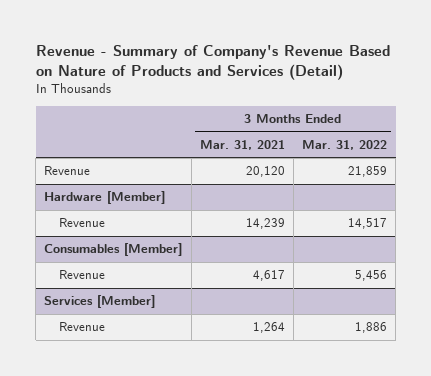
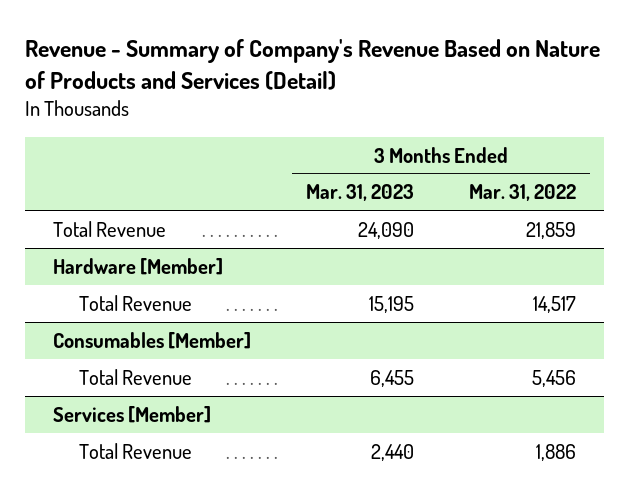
[199,139,285,150] Mar. 31, 2021 -> none
none -> [306,184,415,202] Mar. 31, 2023
[44,166,91,176] Revenue -> [52,220,166,237] Total Revenue
[59,218,106,228] Revenue -> [79,294,193,311] Total Revenue
[59,270,106,280] Revenue -> [79,368,193,385] Total Revenue
[59,322,106,332] Revenue -> [79,442,193,459] Total Revenue

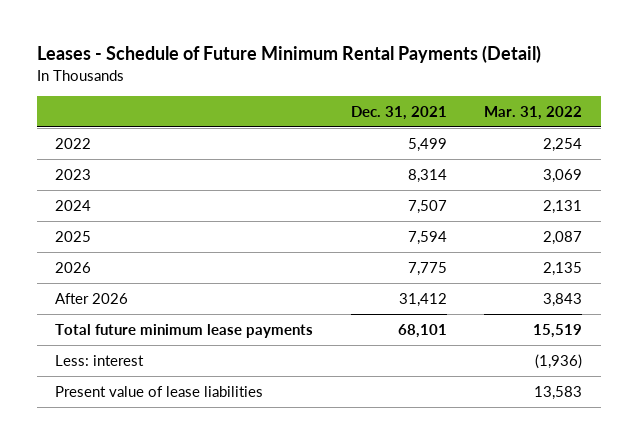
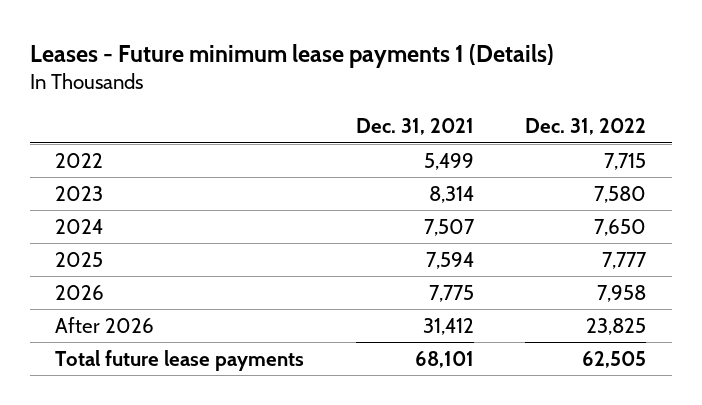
[36,45,541,64] Leases - Schedule of Future Minimum Rental Payments (Detail) -> [29,43,554,68] Leases - Future minimum lease payments 1 (Details)
[484,105,583,120] Mar. 31, 2022 -> none
none -> [525,118,647,136] Dec. 31, 2022
[55,354,145,366] Less: interest -> none
[55,385,264,397] Present value of lease liabilities -> none
[55,323,314,338] Total future minimum lease payments -> [55,349,305,371] Total future lease payments

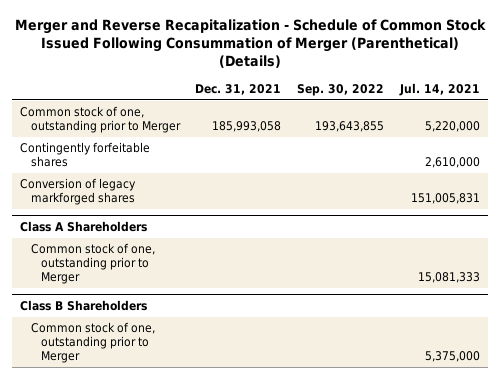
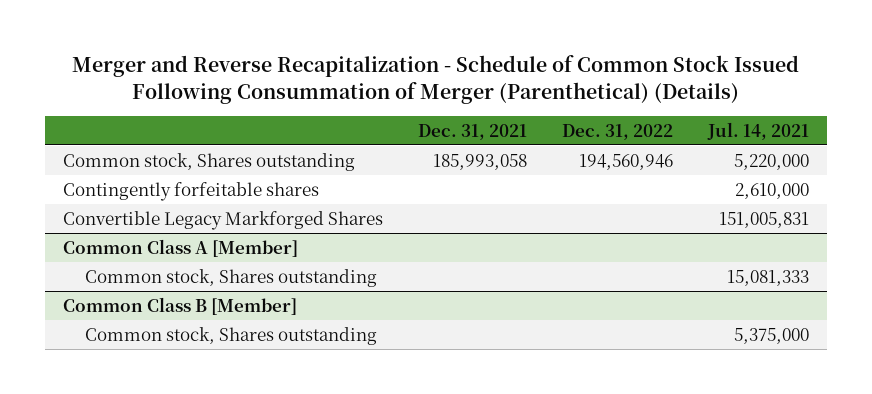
[297,83,385,96] Sep. 30, 2022 -> none
none -> [562,123,674,140] Dec. 31, 2022
[19,106,181,134] Common stock of one, outstanding prior to Merger -> [62,152,355,171] Common stock, Shares outstanding
[19,178,136,206] Conversion of legacy markforged shares -> [62,210,383,230] Convertible Legacy Markforged Shares
[19,221,147,233] Class A Shareholders -> [62,238,298,257] Common Class A [Member]
[30,243,155,285] Common stock of one, outstanding prior to Merger -> [84,268,377,287] Common stock, Shares outstanding
[19,300,147,312] Class B Shareholders -> [62,296,297,315] Common Class B [Member]
[30,322,155,364] Common stock of one, outstanding prior to Merger -> [84,326,377,345] Common stock, Shares outstanding

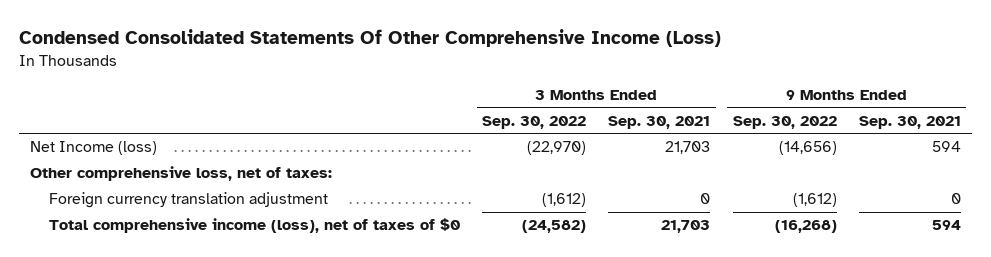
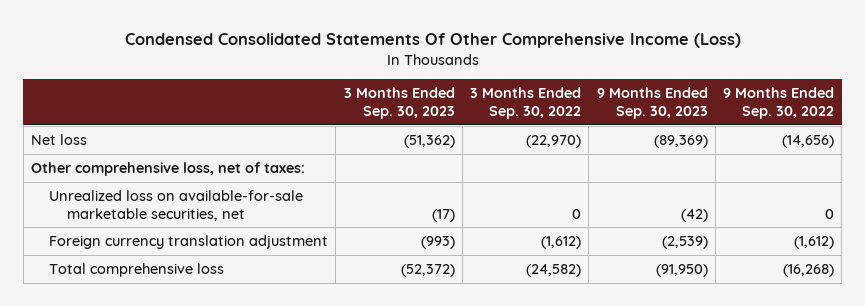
[608,116,711,130] Sep. 30, 2021 -> none
[858,116,961,130] Sep. 30, 2021 -> none
none -> [343,87,455,119] 3 Months Ended Sep. 30, 2023
none -> [596,87,708,119] 9 Months Ended Sep. 30, 2023
[29,141,157,156] Net Income (loss) -> [30,133,87,145] Net loss
none -> [48,189,303,221] Unrealized loss on available-for-sale marketable securities, net
[48,218,460,234] Total comprehensive income (loss), net of taxes of $0 -> [48,262,224,277] Total comprehensive loss

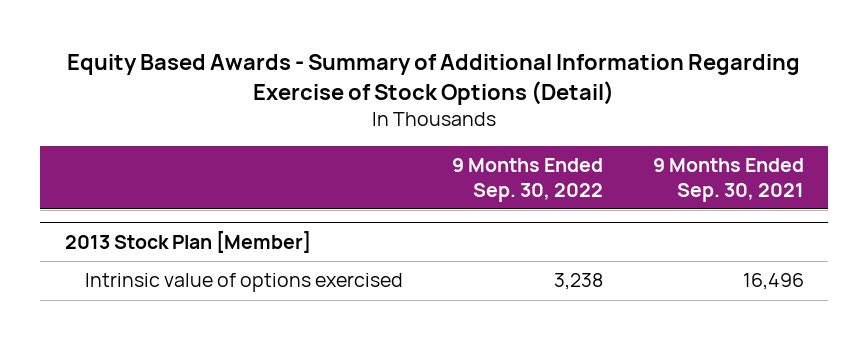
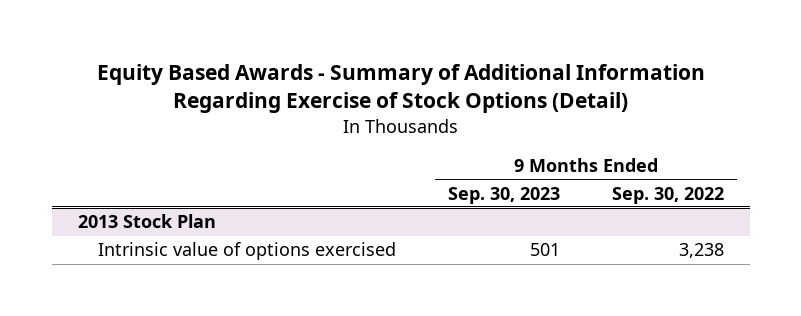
[652,157,804,202] 9 Months Ended Sep. 30, 2021 -> none
none -> [448,186,561,204] Sep. 30, 2023
[64,230,311,253] 2013 Stock Plan [Member] -> [77,214,216,229] 2013 Stock Plan

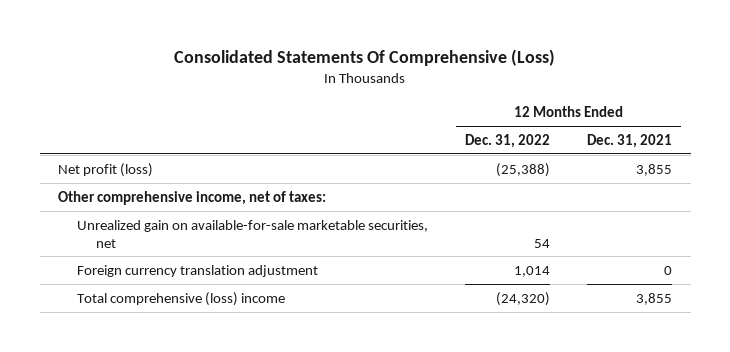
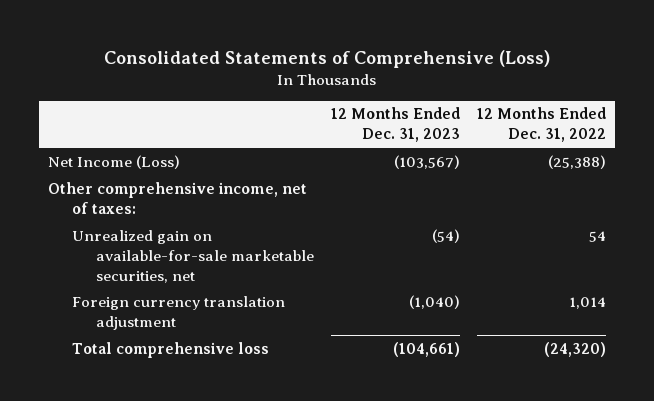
[174,49,556,67] Consolidated Statements Of Comprehensive (Loss) -> [103,49,550,68] Consolidated Statements of Comprehensive (Loss)
[587,133,673,148] Dec. 31, 2021 -> none
none -> [330,107,460,143] 12 Months Ended Dec. 31, 2023
[58,162,154,177] Net profit (loss) -> [47,154,180,169] Net Income (Loss)
[77,291,286,306] Total comprehensive (loss) income -> [71,341,269,358] Total comprehensive loss

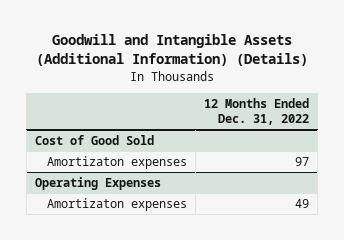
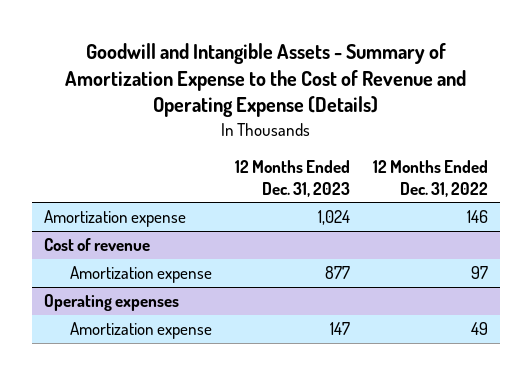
[36,34,309,67] Goodwill and Intangible Assets (Additional Information) (Details) -> [64,42,466,118] Goodwill and Intangible Assets - Summary of Amortization Expense to the Cost of Revenue and Operating Expense (Details)
none -> [235,160,351,197] 12 Months Ended Dec. 31, 2023
[47,156,188,170] Amortizaton expenses -> none
[47,198,188,212] Amortizaton expenses -> none
none -> [43,210,186,228] Amortization expense
[34,135,154,146] Cost of Good Sold -> [43,238,150,252] Cost of revenue
none -> [70,266,213,284] Amortization expense
[34,177,161,191] Operating Expenses -> [43,294,179,312] Operating expenses
none -> [70,322,213,340] Amortization expense

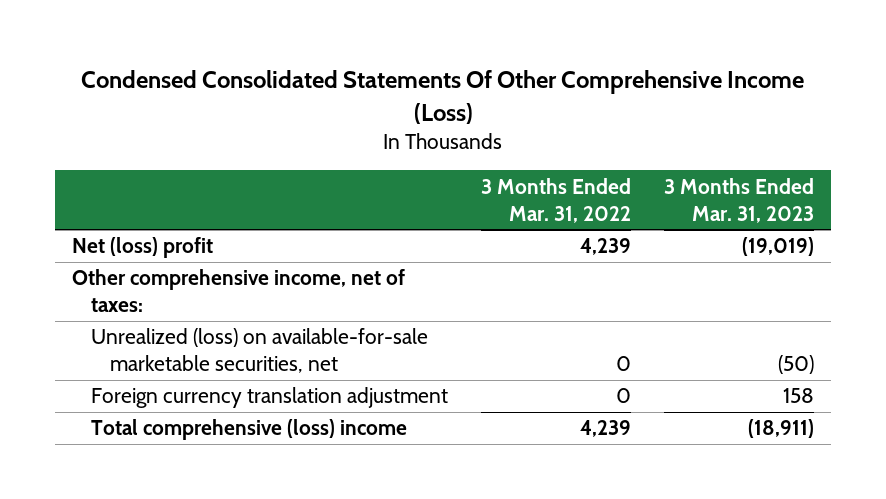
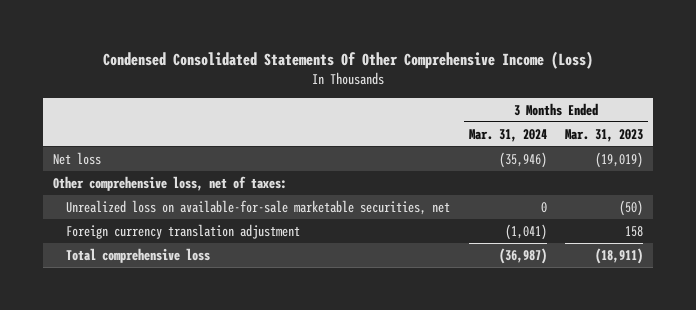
[481,177,632,223] 3 Months Ended Mar. 31, 2022 -> none
none -> [468,128,547,142] Mar. 31, 2024
[71,237,213,259] Net (loss) profit -> [52,151,101,165] Net loss
[71,269,405,313] Other comprehensive income, net of taxes: -> [52,175,287,191] Other comprehensive loss, net of taxes:
[91,328,429,374] Unrealized (loss) on available-for-sale marketable securities, net -> [65,199,450,215] Unrealized loss on available-for-sale marketable securities, net
[91,419,408,441] Total comprehensive (loss) income -> [65,247,210,263] Total comprehensive loss

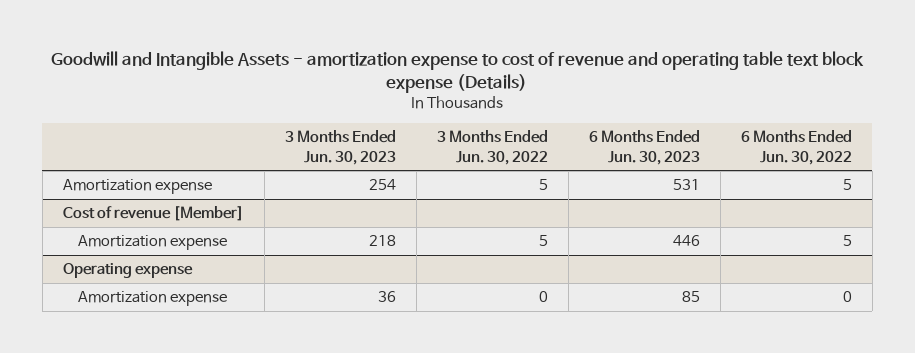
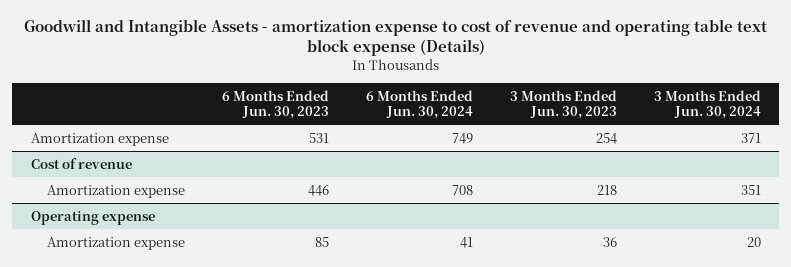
[436,130,548,165] 3 Months Ended Jun. 30, 2022 -> none
[740,130,852,165] 6 Months Ended Jun. 30, 2022 -> none
none -> [366,89,474,120] 6 Months Ended Jun. 30, 2024
none -> [653,89,761,120] 3 Months Ended Jun. 30, 2024
[62,206,244,222] Cost of revenue [Member] -> [30,157,132,169] Cost of revenue

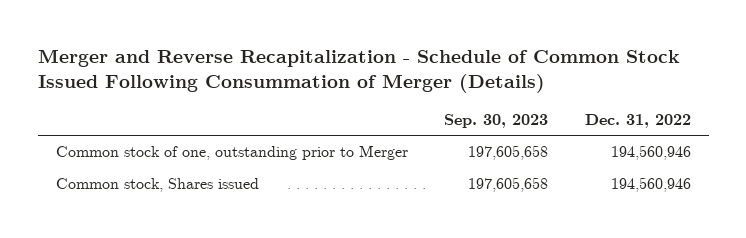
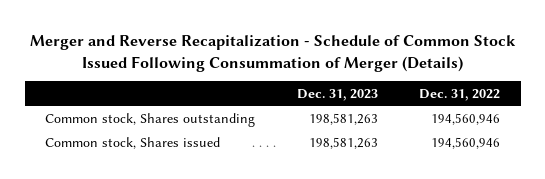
[444,113,549,128] Sep. 30, 2023 -> none
none -> [296,88,378,101] Dec. 31, 2023
[55,145,408,161] Common stock of one, outstanding prior to Merger -> [45,112,256,127] Common stock, Shares outstanding

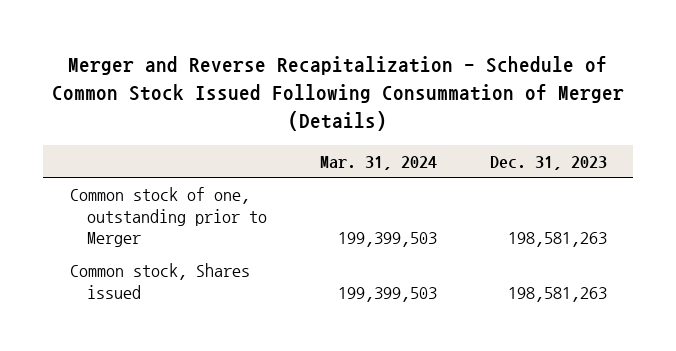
[419,88,501,101] Dec. 31, 2022 -> none
none -> [319,155,437,170] Mar. 31, 2024
[45,112,256,127] Common stock, Shares outstanding -> [69,186,267,248] Common stock of one, outstanding prior to Merger

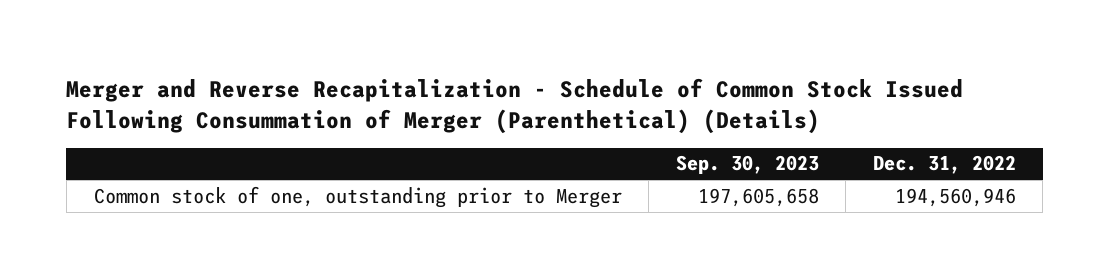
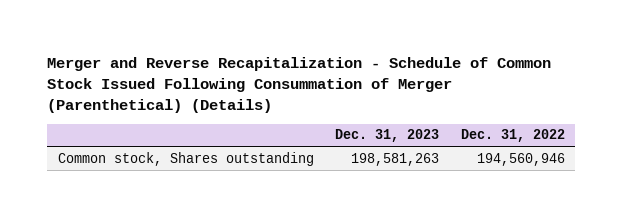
[675,155,819,175] Sep. 30, 2023 -> none
none -> [335,129,440,143] Dec. 31, 2023
[93,185,622,208] Common stock of one, outstanding prior to Merger -> [57,151,314,166] Common stock, Shares outstanding

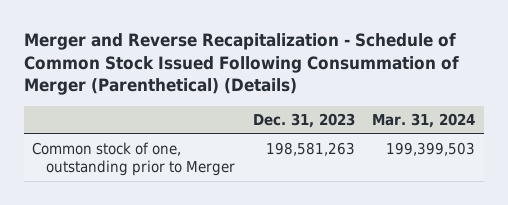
[460,129,565,143] Dec. 31, 2022 -> none
none -> [372,112,476,128] Mar. 31, 2024
[57,151,314,166] Common stock, Shares outstanding -> [32,142,236,176] Common stock of one, outstanding prior to Merger

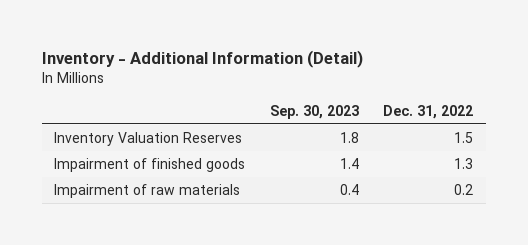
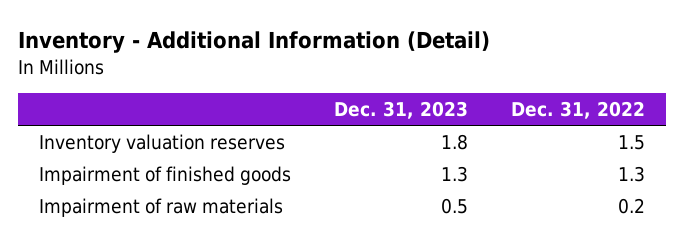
[269,104,359,119] Sep. 30, 2023 -> none
none -> [334,100,469,119] Dec. 31, 2023
[54,132,243,147] Inventory Valuation Reserves -> [39,134,286,154] Inventory valuation reserves

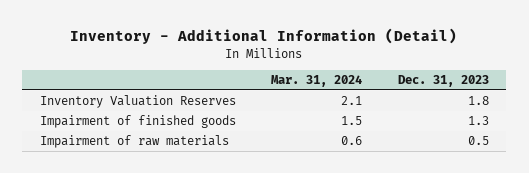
[510,100,645,119] Dec. 31, 2022 -> none
none -> [271,75,363,88] Mar. 31, 2024
[39,134,286,154] Inventory valuation reserves -> [40,95,237,109] Inventory Valuation Reserves

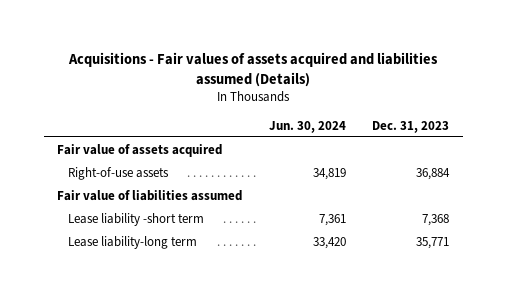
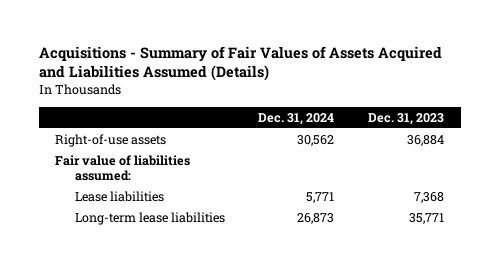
[68,52,439,87] Acquisitions - Fair values of assets acquired and liabilities assumed (Details) -> [38,45,442,82] Acquisitions - Summary of Fair Values of Assets Acquired and Liabilities Assumed (Details)
[268,120,346,133] Jun. 30, 2024 -> none
none -> [258,112,335,125] Dec. 31, 2024
[57,143,223,157] Fair value of assets acquired -> none
[57,189,243,201] Fair value of liabilities assumed -> [55,155,191,182] Fair value of liabilities assumed:
[68,212,205,226] Lease liability -short term -> [74,191,164,203] Lease liabilities
[68,235,198,249] Lease liability-long term -> [74,212,225,226] Long-term lease liabilities

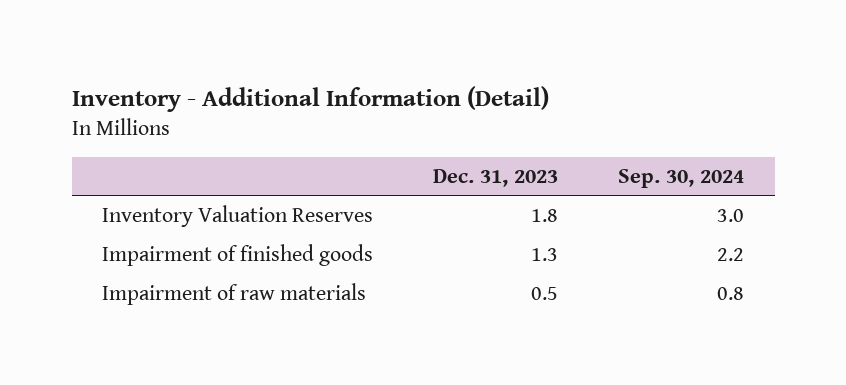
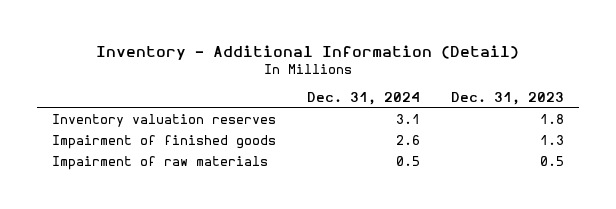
[618,168,745,188] Sep. 30, 2024 -> none
none -> [306,92,420,106] Dec. 31, 2024
[102,205,374,228] Inventory Valuation Reserves -> [52,114,277,128] Inventory valuation reserves

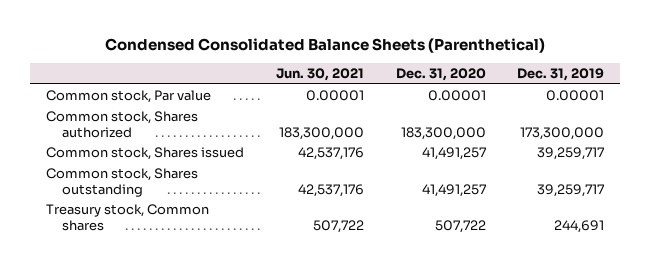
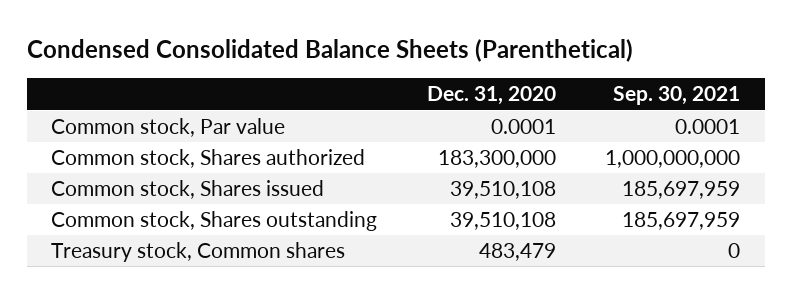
[275,68,364,82] Jun. 30, 2021 -> none
[517,68,605,82] Dec. 31, 2019 -> none
none -> [613,86,741,106] Sep. 30, 2021
[427,90,486,102] 0.00001 -> [490,118,556,134] 0.0001
[421,147,486,161] 41,491,257 -> [449,180,556,199] 39,510,108
[421,183,486,197] 41,491,257 -> [449,211,556,230] 39,510,108
[434,219,486,233] 507,722 -> [478,242,556,261] 483,479

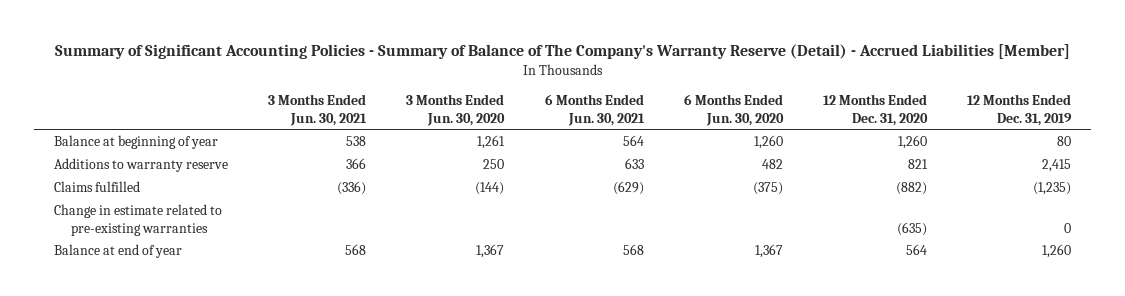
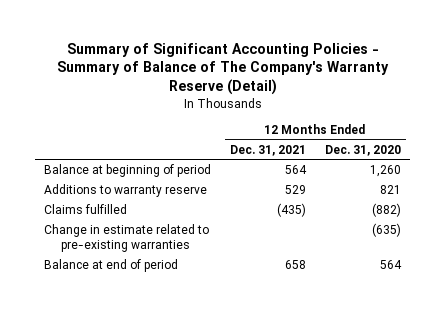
[54,43,1070,59] Summary of Significant Accounting Policies - Summary of Balance of The Company's Warranty Reserve (Detail) - Accrued Liabilities [Member] -> [56,42,389,96] Summary of Significant Accounting Policies - Summary of Balance of The Company's Warranty Reserve (Detail)
[268,94,368,126] 3 Months Ended Jun. 30, 2021 -> none
[406,94,506,126] 3 Months Ended Jun. 30, 2020 -> none
[544,94,645,126] 6 Months Ended Jun. 30, 2021 -> none
[683,94,784,126] 6 Months Ended Jun. 30, 2020 -> none
[967,94,1073,126] 12 Months Ended Dec. 31, 2019 -> none
none -> [230,144,307,156] Dec. 31, 2021
[54,135,219,150] Balance at beginning of year -> [44,164,212,178] Balance at beginning of period
[54,244,183,259] Balance at end of year -> [44,259,179,273] Balance at end of period

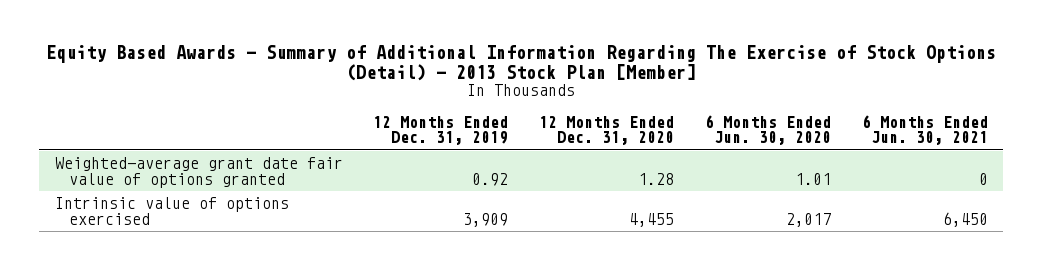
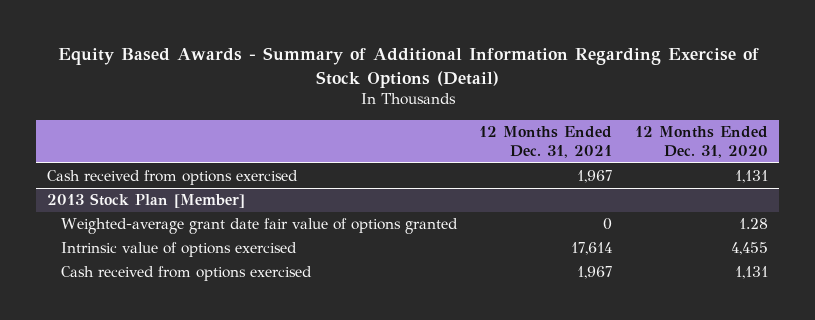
[46,45,997,82] Equity Based Awards - Summary of Additional Information Regarding The Exercise of Stock Options (Detail) - 2013 Stock Plan [Member] -> [57,47,759,88] Equity Based Awards - Summary of Additional Information Regarding Exercise of Stock Options (Detail)
[373,115,509,146] 12 Months Ended Dec. 31, 2019 -> none
[704,114,831,146] 6 Months Ended Jun. 30, 2020 -> none
[861,114,988,146] 6 Months Ended Jun. 30, 2021 -> none
none -> [479,125,613,159] 12 Months Ended Dec. 31, 2021
none -> [47,170,299,186] Cash received from options exercised
none -> [47,193,246,209] 2013 Stock Plan [Member]
none -> [60,266,312,282] Cash received from options exercised

